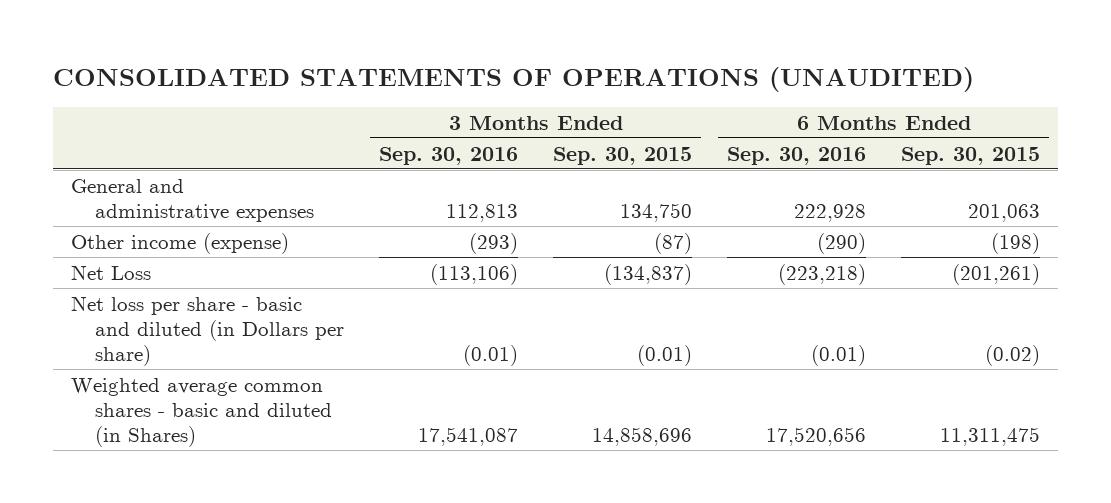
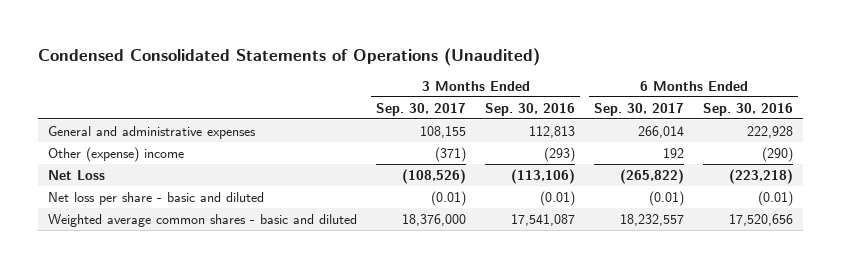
[53,66,975,92] CONSOLIDATED STATEMENTS OF OPERATIONS (UNAUDITED) -> [38,47,541,66] Condensed Consolidated Statements of Operations (Unaudited)
[553,146,693,165] Sep. 30, 2015 -> none
[901,146,1041,165] Sep. 30, 2015 -> none
none -> [376,102,467,116] Sep. 30, 2017
none -> [594,102,685,116] Sep. 30, 2017
[70,232,289,254] Other income (expense) -> [47,147,184,163] Other (expense) income
[70,295,345,366] Net loss per share - basic and diluted (in Dollars per share) -> [47,192,264,206] Net loss per share - basic and diluted
[70,377,333,447] Weighted average common shares - basic and diluted (in Shares) -> [47,214,357,228] Weighted average common shares - basic and diluted

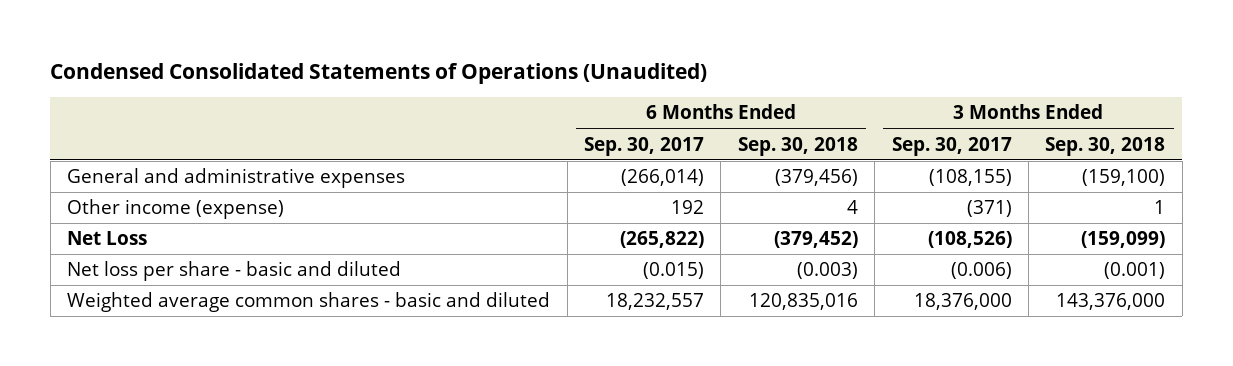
[485,102,576,116] Sep. 30, 2016 -> none
[703,102,794,116] Sep. 30, 2016 -> none
none -> [737,136,858,156] Sep. 30, 2018
none -> [1045,136,1166,156] Sep. 30, 2018
[420,126,467,139] 108,155 -> [928,169,1012,187] (108,155)
[638,126,685,139] 266,014 -> [620,169,704,187] (266,014)
[47,147,184,163] Other (expense) income -> [67,199,285,220] Other income (expense)
[431,191,467,207] (0.01) -> [950,262,1012,280] (0.006)
[649,191,685,207] (0.01) -> [642,262,704,280] (0.015)

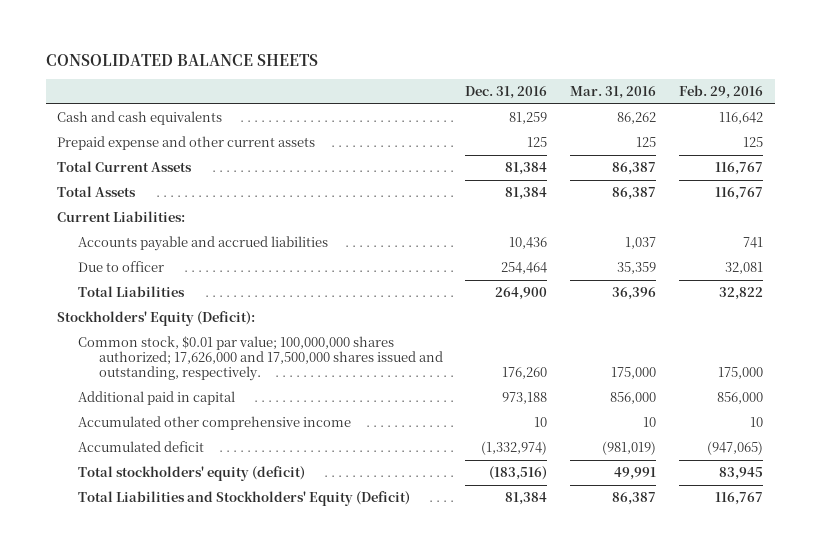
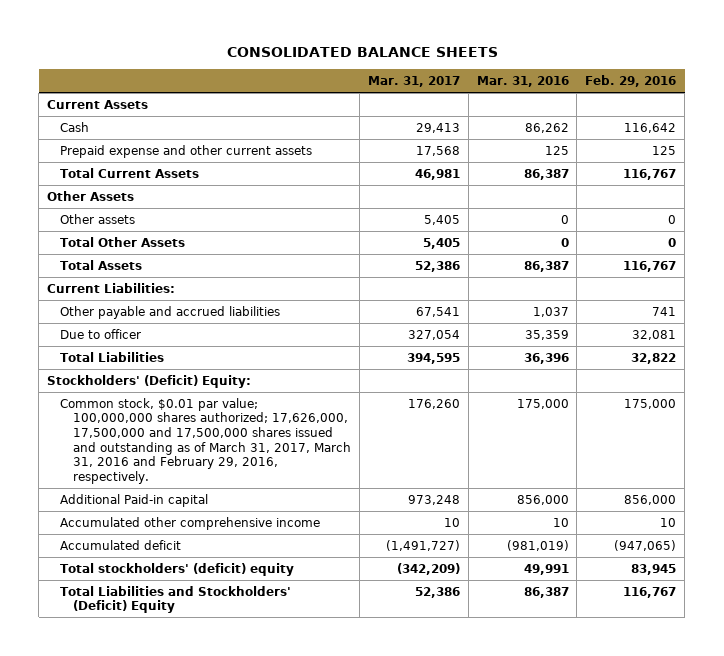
[465,86,548,100] Dec. 31, 2016 -> none
none -> [367,76,460,88] Mar. 31, 2017
none -> [47,99,149,109] Current Assets
[57,111,223,126] Cash and cash equivalents -> [60,121,90,132] Cash
none -> [47,190,135,201] Other Assets
none -> [60,213,136,224] Other assets
none -> [60,236,186,247] Total Other Assets
[77,236,328,252] Accounts payable and accrued liabilities -> [60,305,281,319] Other payable and accrued liabilities
[57,311,256,327] Stockholders' Equity (Deficit): -> [47,374,252,388] Stockholders' (Deficit) Equity:
[77,336,443,382] Common stock, $0.01 par value; 100,000,000 shares authorized; 17,626,000 and 17,500,000 shares issued and outstanding, respectively. -> [60,397,351,484] Common stock, $0.01 par value; 100,000,000 shares authorized; 17,626,000, 17,500,000 and 17,500,000 shares issued and outstanding as of March 31, 2017, March 31, 2016 and February 29, 2016, respectively.
[77,391,235,406] Additional paid in capital -> [60,493,209,507] Additional Paid-in capital
[77,466,305,482] Total stockholders' equity (deficit) -> [60,562,295,576] Total stockholders' (deficit) equity
[77,491,410,507] Total Liabilities and Stockholders' Equity (Deficit) -> [60,585,292,614] Total Liabilities and Stockholders' (Deficit) Equity

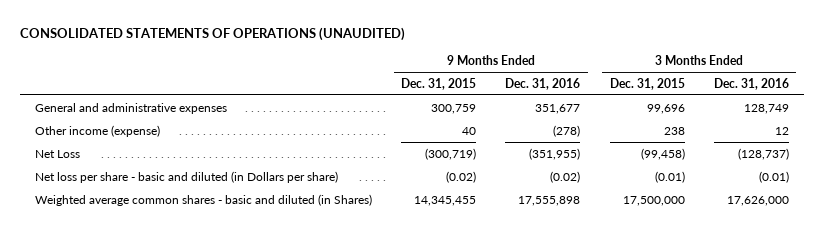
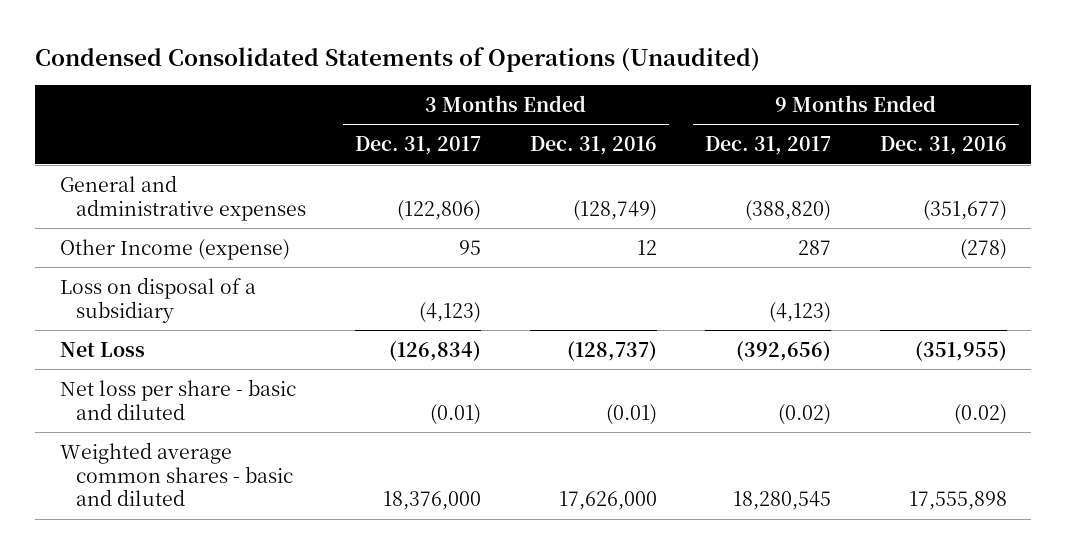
[19,26,405,41] CONSOLIDATED STATEMENTS OF OPERATIONS (UNAUDITED) -> [35,46,761,72] Condensed Consolidated Statements of Operations (Unaudited)
[400,77,476,90] Dec. 31, 2015 -> none
[609,77,685,90] Dec. 31, 2015 -> none
none -> [355,136,482,156] Dec. 31, 2017
none -> [705,136,832,156] Dec. 31, 2017
[535,103,581,114] 351,677 -> [923,199,1008,221] (351,677)
[743,103,789,114] 128,749 -> [572,199,657,221] (128,749)
[34,124,160,137] Other income (expense) -> [59,238,290,260] Other Income (expense)
none -> [59,276,256,323] Loss on disposal of a subsidiary
[34,170,338,183] Net loss per share - basic and diluted (in Dollars per share) -> [59,378,296,420] Net loss per share - basic and diluted
[34,193,372,206] Weighted average common shares - basic and diluted (in Shares) -> [59,441,294,507] Weighted average common shares - basic and diluted

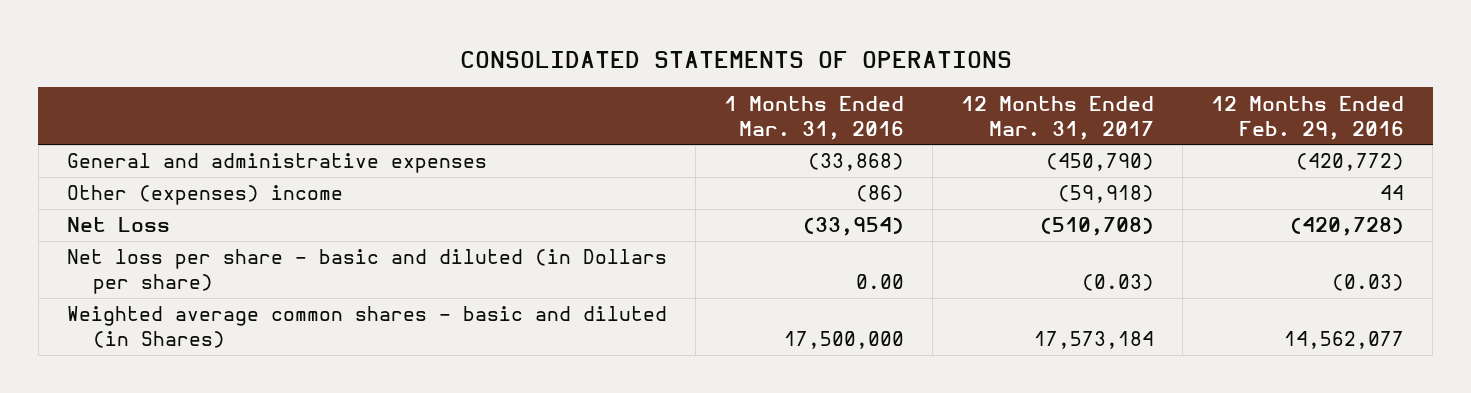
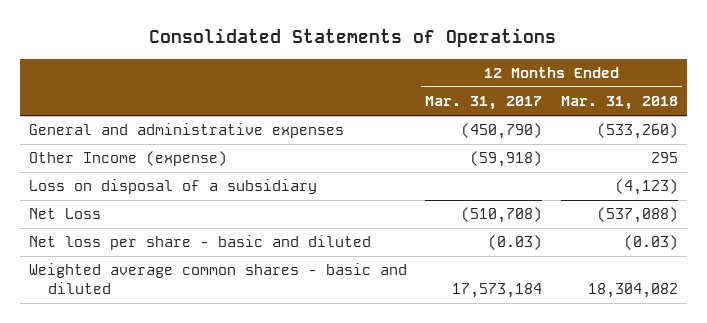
[459,51,1012,69] CONSOLIDATED STATEMENTS OF OPERATIONS -> [149,28,557,48] Consolidated Statements of Operations
[724,95,905,140] 1 Months Ended Mar. 31, 2016 -> none
[1211,95,1405,140] 12 Months Ended Feb. 29, 2016 -> none
none -> [560,96,678,111] Mar. 31, 2018
[66,185,343,206] Other (expenses) income -> [29,151,228,167] Other Income (expense)
none -> [29,179,318,195] Loss on disposal of a subsidiary
[66,249,667,295] Net loss per share - basic and diluted (in Dollars per share) -> [29,235,372,251] Net loss per share - basic and diluted
[66,306,667,349] Weighted average common shares - basic and diluted (in Shares) -> [29,263,408,295] Weighted average common shares - basic and diluted

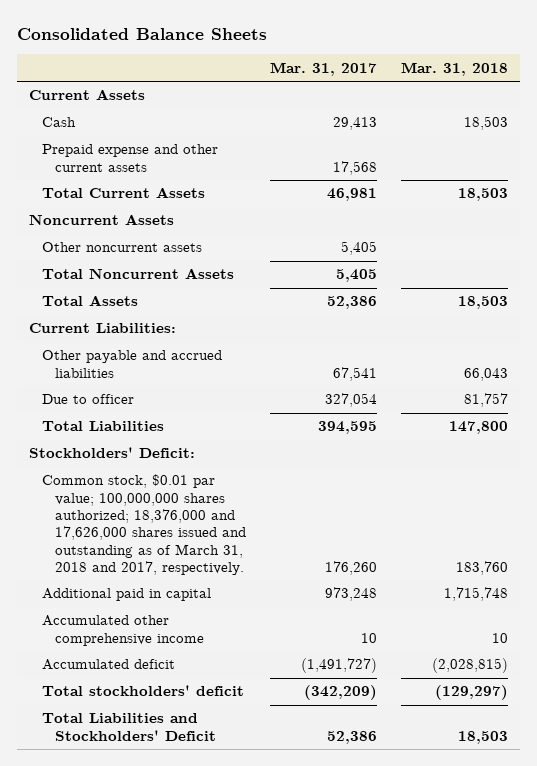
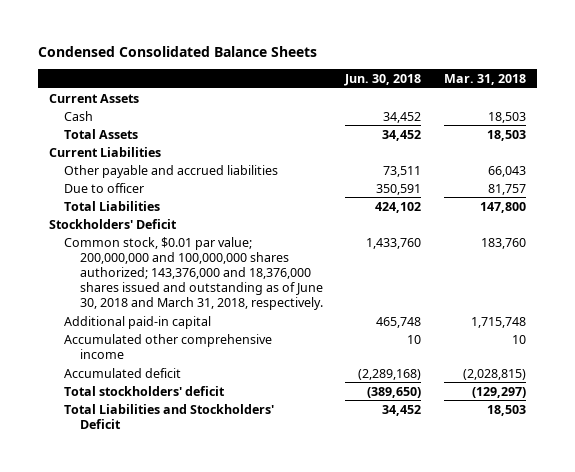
[16,27,267,40] Consolidated Balance Sheets -> [37,46,317,58] Condensed Consolidated Balance Sheets
[269,61,377,76] Mar. 31, 2017 -> none
none -> [344,74,422,87] Jun. 30, 2018
[41,144,218,172] Prepaid expense and other current assets -> none
[41,187,205,199] Total Current Assets -> none
[28,214,174,226] Noncurrent Assets -> none
[41,242,202,253] Other noncurrent assets -> none
[41,268,234,280] Total Noncurrent Assets -> none
[28,323,176,334] Current Liabilities: -> [49,146,162,157] Current Liabilities
[28,447,195,459] Stockholders' Deficit: -> [49,218,178,229] Stockholders' Deficit
[41,474,246,575] Common stock, $0.01 par value; 100,000,000 shares authorized; 18,376,000 and 17,626,000 shares issued and outstanding as of March 31, 2018 and 2017, respectively. -> [64,236,323,311] Common stock, $0.01 par value; 200,000,000 and 100,000,000 shares authorized; 143,376,000 and 18,376,000 shares issued and outstanding as of June 30, 2018 and March 31, 2018, respectively.
[41,588,211,602] Additional paid in capital -> [64,315,212,329] Additional paid-in capital

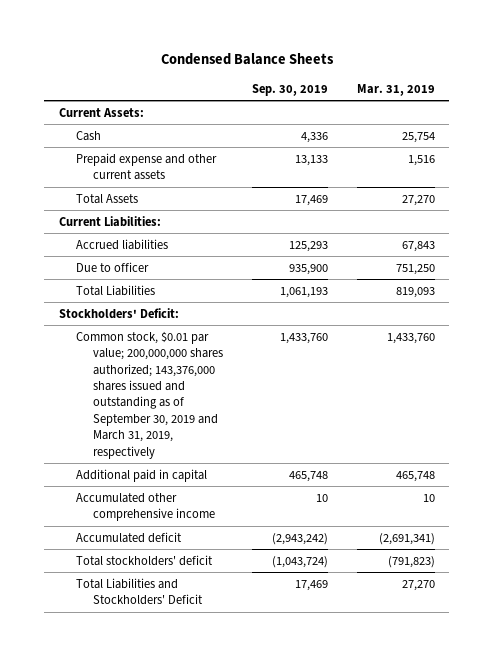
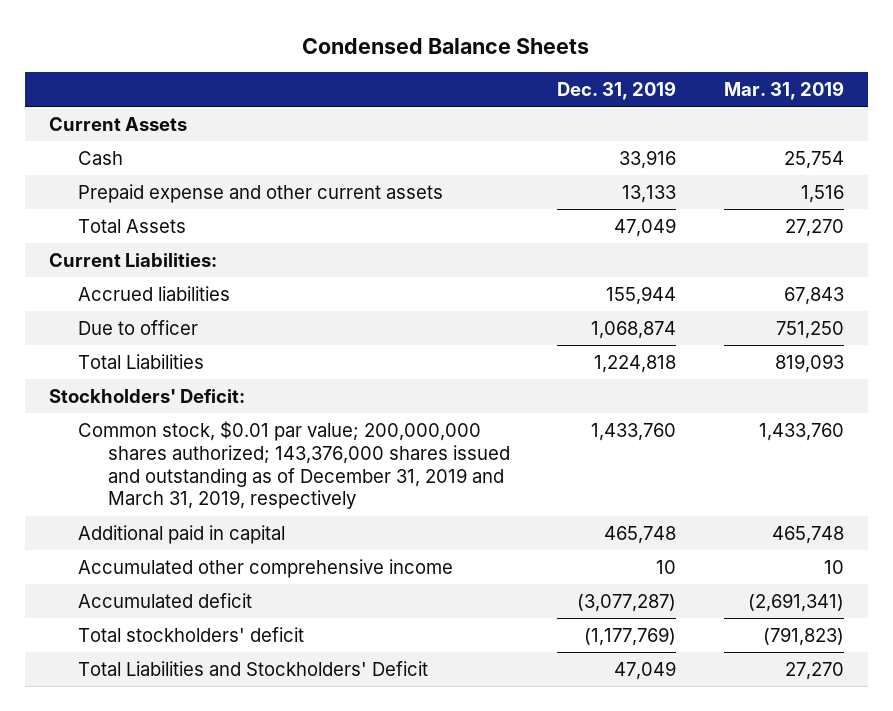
[251,83,328,96] Sep. 30, 2019 -> none
none -> [557,81,677,101] Dec. 31, 2019
[58,107,144,117] Current Assets: -> [49,116,188,131] Current Assets
[75,330,224,459] Common stock, $0.01 par value; 200,000,000 shares authorized; 143,376,000 shares issued and outstanding as of September 30, 2019 and March 31, 2019, respectively -> [78,420,510,510] Common stock, $0.01 par value; 200,000,000 shares authorized; 143,376,000 shares issued and outstanding as of December 31, 2019 and March 31, 2019, respectively

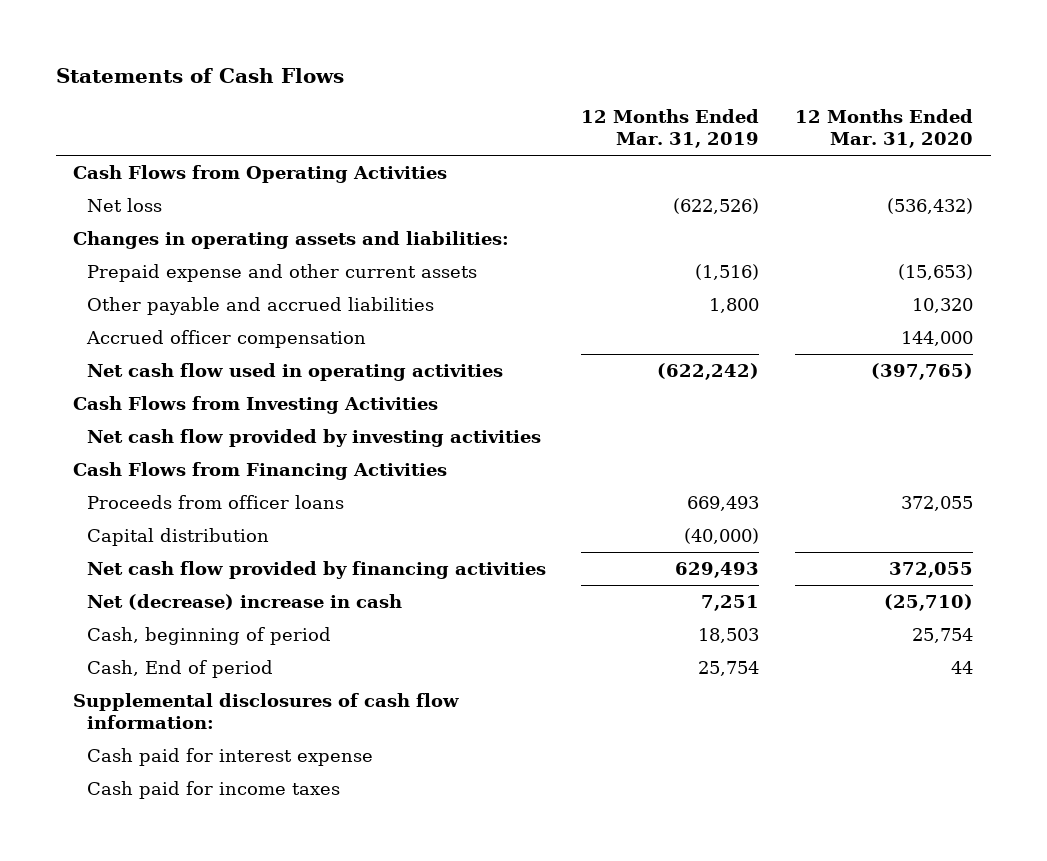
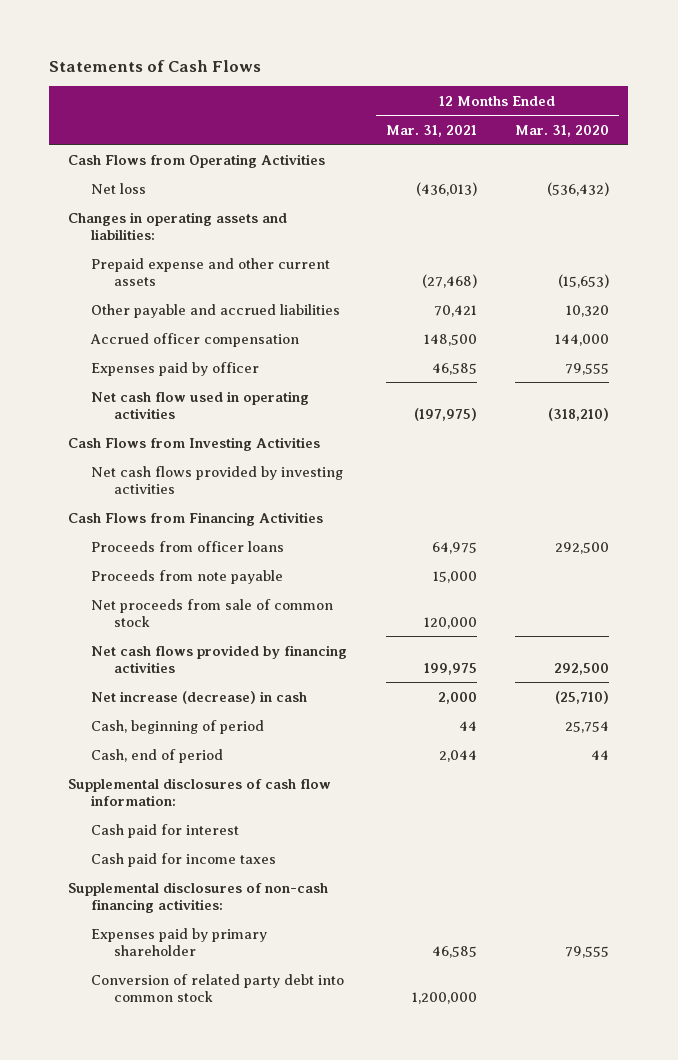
[581,108,760,148] 12 Months Ended Mar. 31, 2019 -> none
none -> [385,124,477,137] Mar. 31, 2021
none -> [91,361,260,376] Expenses paid by officer
[871,362,974,380] (397,765) -> [548,407,610,421] (318,210)
[86,428,541,447] Net cash flow provided by investing activities -> [91,465,344,494] Net cash flows provided by investing activities
[86,527,269,546] Capital distribution -> none
[901,495,974,511] 372,055 -> [555,541,610,554] 292,500
none -> [91,569,284,584] Proceeds from note payable
none -> [91,598,334,627] Net proceeds from sale of common stock
[86,560,546,579] Net cash flow provided by financing activities -> [91,644,348,673] Net cash flows provided by financing activities
[889,561,974,578] 372,055 -> [554,662,610,675] 292,500
[86,593,402,610] Net (decrease) increase in cash -> [91,690,308,704] Net increase (decrease) in cash
[86,659,273,678] Cash, End of period -> [91,748,224,763] Cash, end of period
[86,747,373,766] Cash paid for interest expense -> [91,823,240,838] Cash paid for interest
none -> [68,881,329,913] Supplemental disclosures of non-cash financing activities:
none -> [91,927,268,956] Expenses paid by primary shareholder
none -> [91,973,345,1002] Conversion of related party debt into common stock

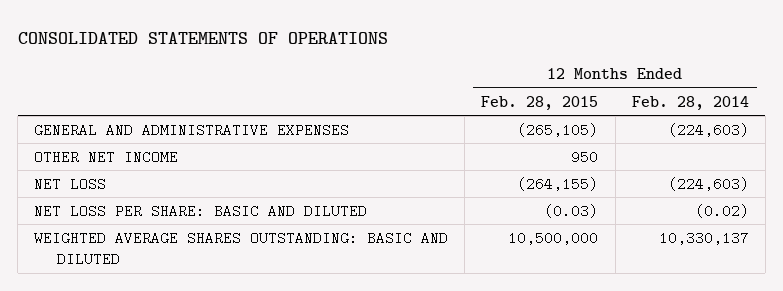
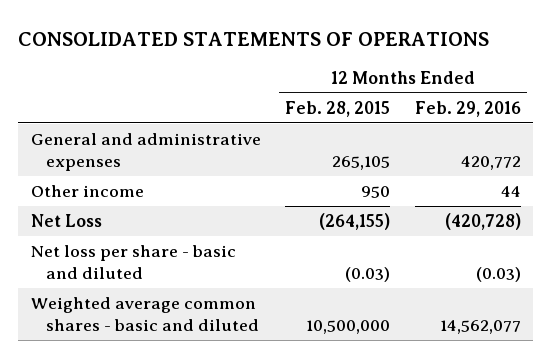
[631,95,749,110] Feb. 28, 2014 -> none
none -> [414,100,521,117] Feb. 29, 2016
[34,122,350,137] GENERAL AND ADMINISTRATIVE EXPENSES -> [30,132,261,171] General and administrative expenses
[517,122,599,137] (265,105) -> [332,155,391,170] 265,105
[34,149,179,164] OTHER NET INCOME -> [30,184,144,197] Other income
[34,176,107,191] NET LOSS -> [30,213,102,227] Net Loss
[34,203,368,218] NET LOSS PER SHARE: BASIC AND DILUTED -> [30,244,236,279] Net loss per share - basic and diluted
[34,230,449,267] WEIGHTED AVERAGE SHARES OUTSTANDING: BASIC AND DILUTED -> [30,296,260,331] Weighted average common shares - basic and diluted

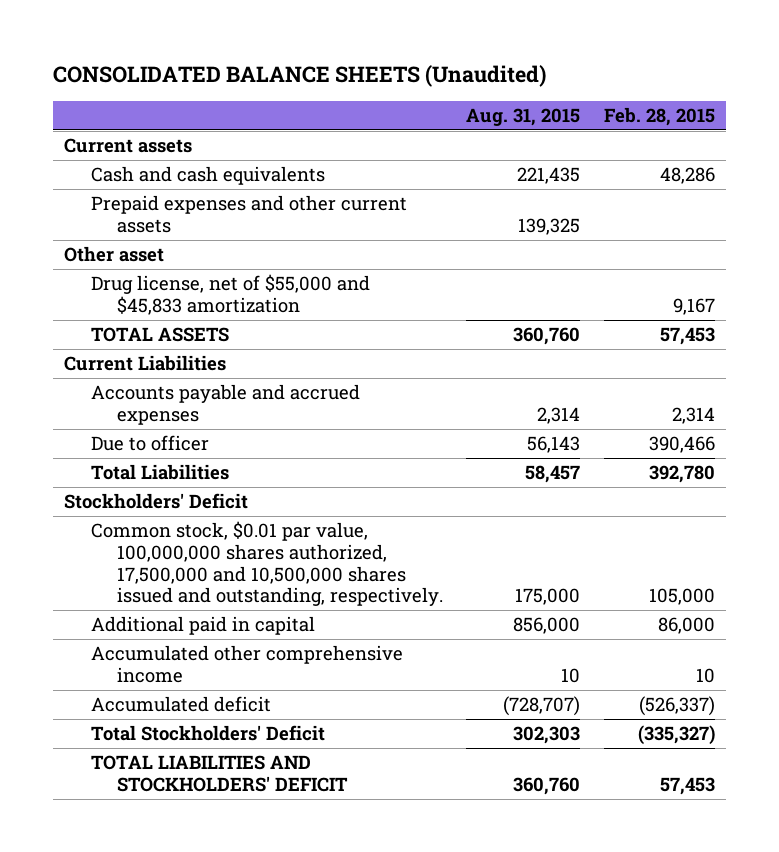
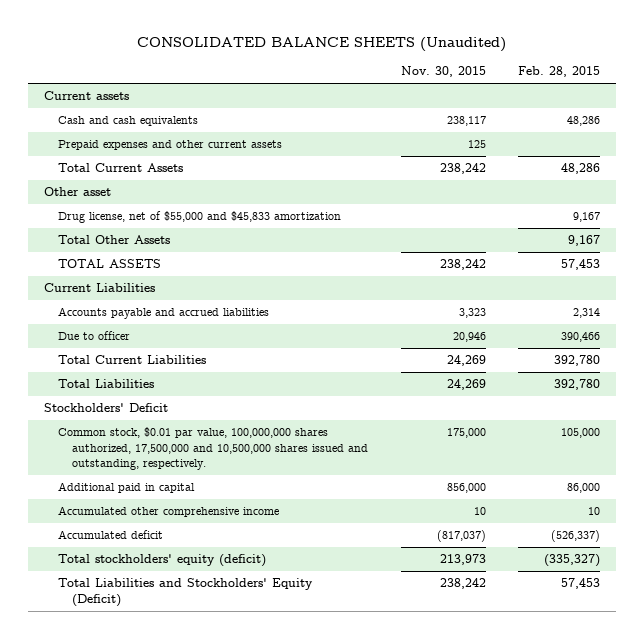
[466,107,581,126] Aug. 31, 2015 -> none
none -> [400,66,486,78] Nov. 30, 2015
none -> [58,163,184,173] Total Current Assets
none -> [58,235,171,245] Total Other Assets
[90,384,360,426] Accounts payable and accrued expenses -> [58,307,270,320] Accounts payable and accrued liabilities
none -> [58,355,207,365] Total Current Liabilities
[90,725,325,742] Total Stockholders' Deficit -> [58,554,267,568] Total stockholders' equity (deficit)
[90,755,349,793] TOTAL LIABILITIES AND STOCKHOLDERS' DEFICIT -> [58,578,314,607] Total Liabilities and Stockholders' Equity (Deficit)

